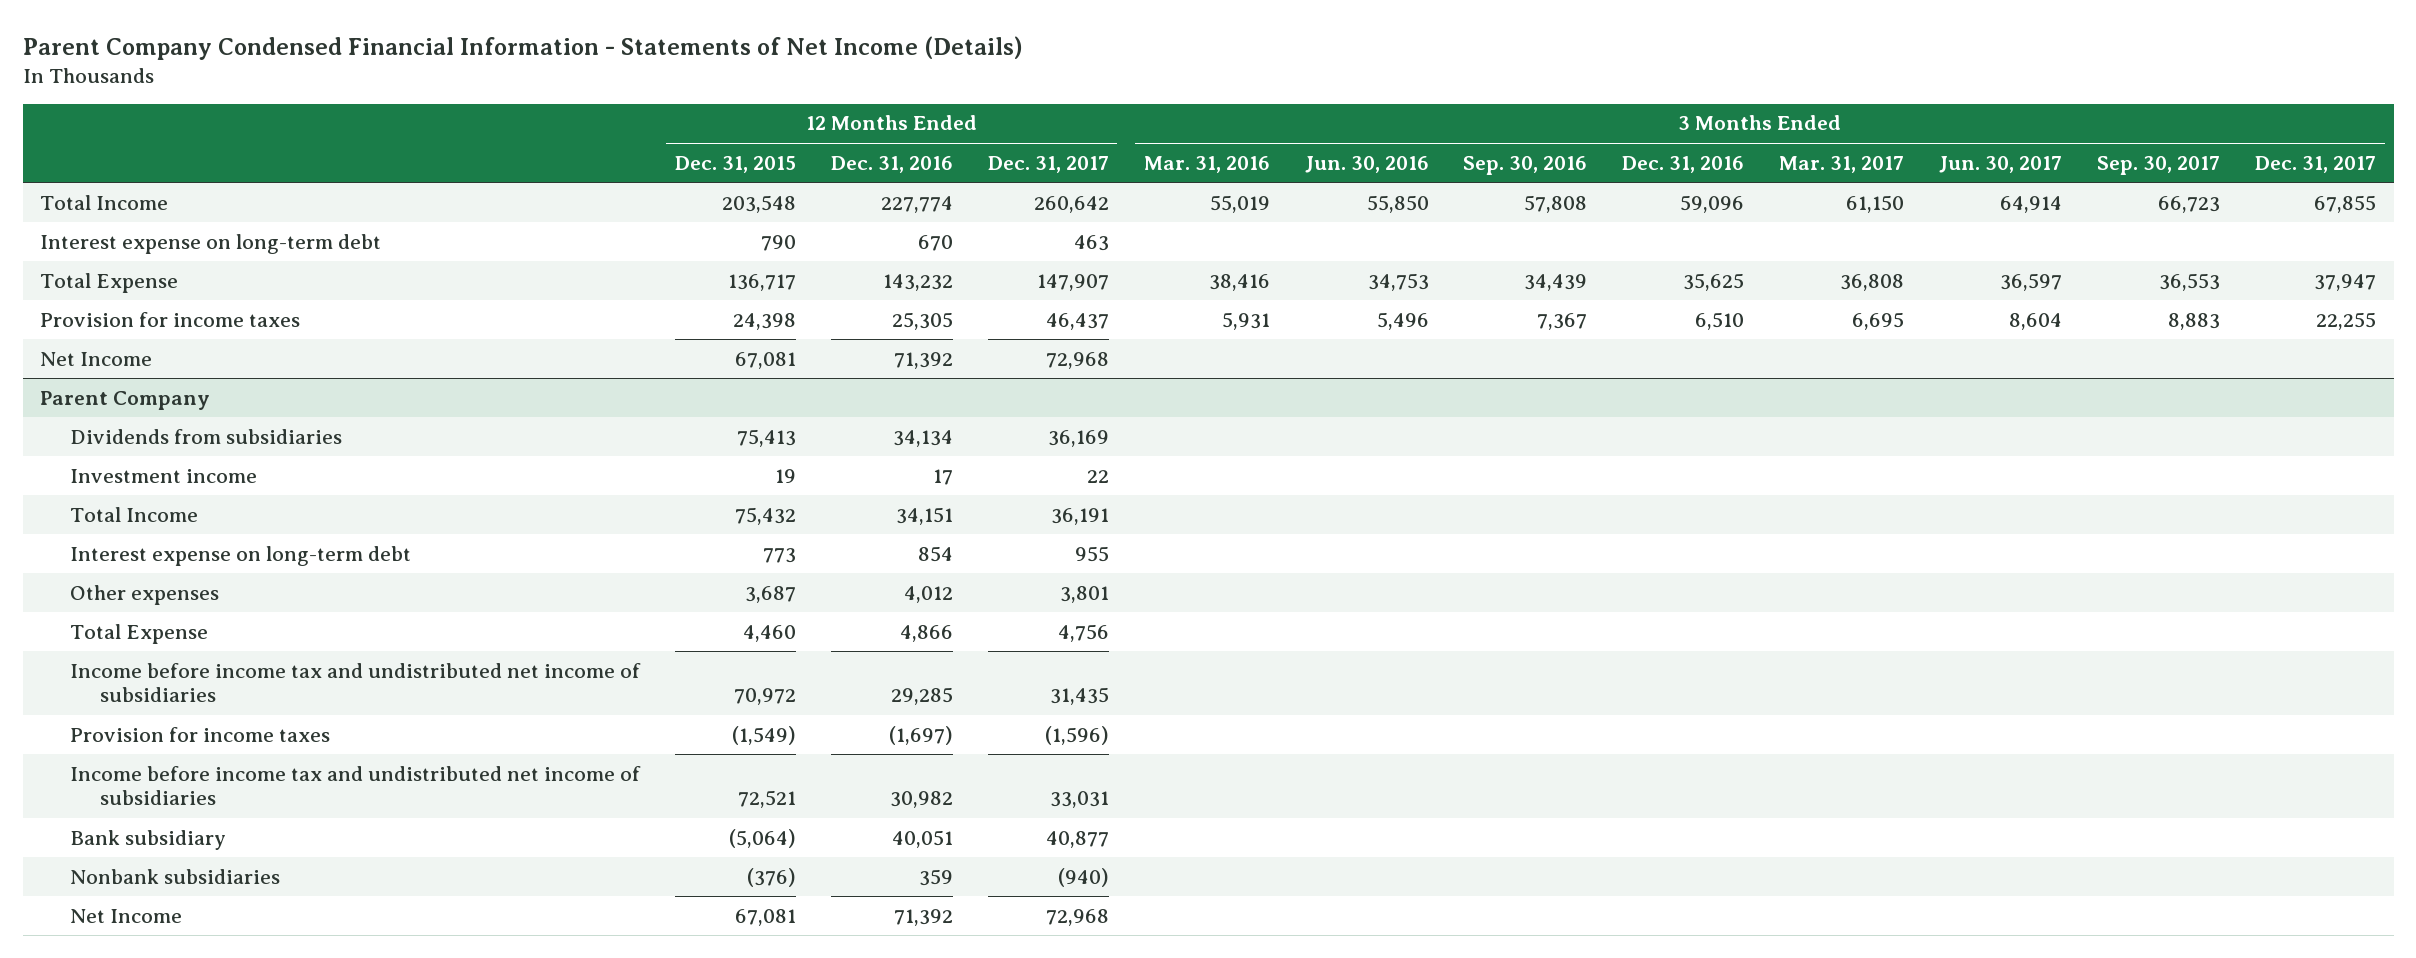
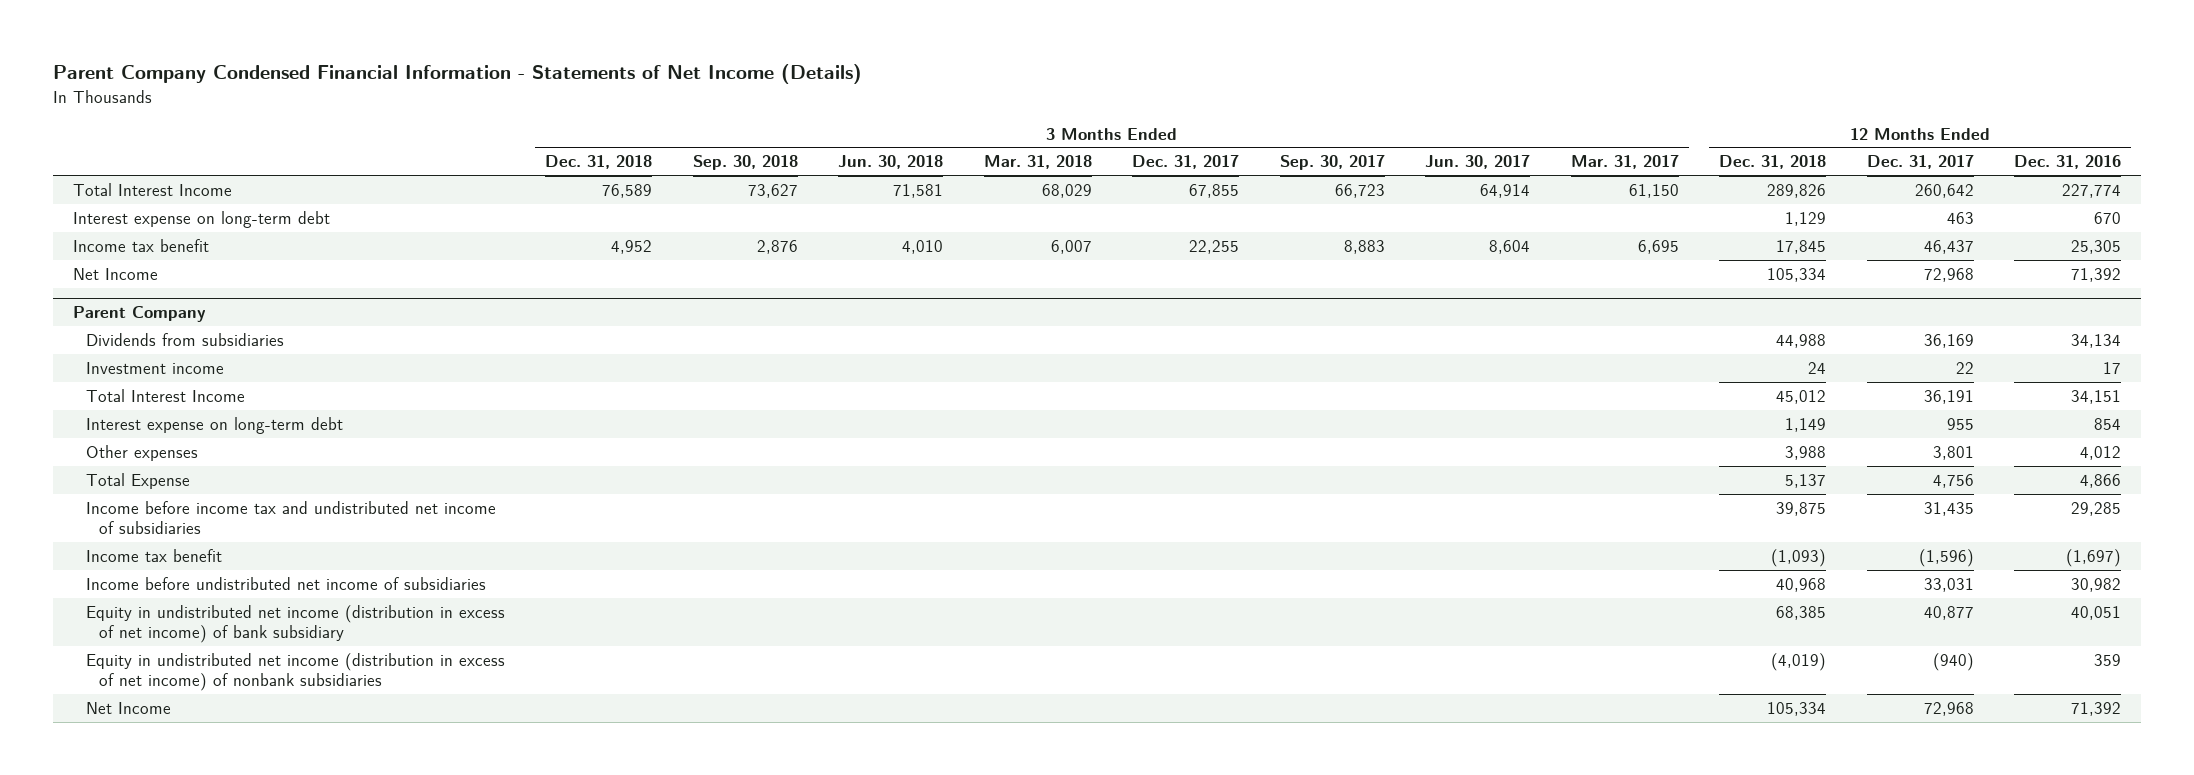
[674,155,796,173] Dec. 31, 2015 -> none
[1143,155,1270,173] Mar. 31, 2016 -> none
[1304,155,1429,173] Jun. 30, 2016 -> none
[1463,155,1588,175] Sep. 30, 2016 -> none
[1622,155,1745,173] Dec. 31, 2016 -> none
none -> [545,155,653,170] Dec. 31, 2018
none -> [692,155,798,171] Sep. 30, 2018
none -> [838,155,944,170] Jun. 30, 2018
none -> [983,155,1092,170] Mar. 31, 2018
none -> [1719,155,1827,170] Dec. 31, 2018
[40,194,169,210] Total Income -> [73,182,233,196] Total Interest Income
[40,272,179,293] Total Expense -> none
[40,311,301,327] Provision for income taxes -> [73,238,210,252] Income tax benefit
[69,506,198,522] Total Income -> [86,388,246,402] Total Interest Income
[69,726,330,742] Provision for income taxes -> [86,548,223,562] Income tax benefit
[69,765,641,806] Income before income tax and undistributed net income of subsidiaries -> [86,576,487,590] Income before undistributed net income of subsidiaries
[69,829,226,850] Bank subsidiary -> [86,604,506,644] Equity in undistributed net income (distribution in excess of net income) of bank subsidiary
[69,868,280,884] Nonbank subsidiaries -> [86,652,506,692] Equity in undistributed net income (distribution in excess of net income) of nonbank subsidiaries

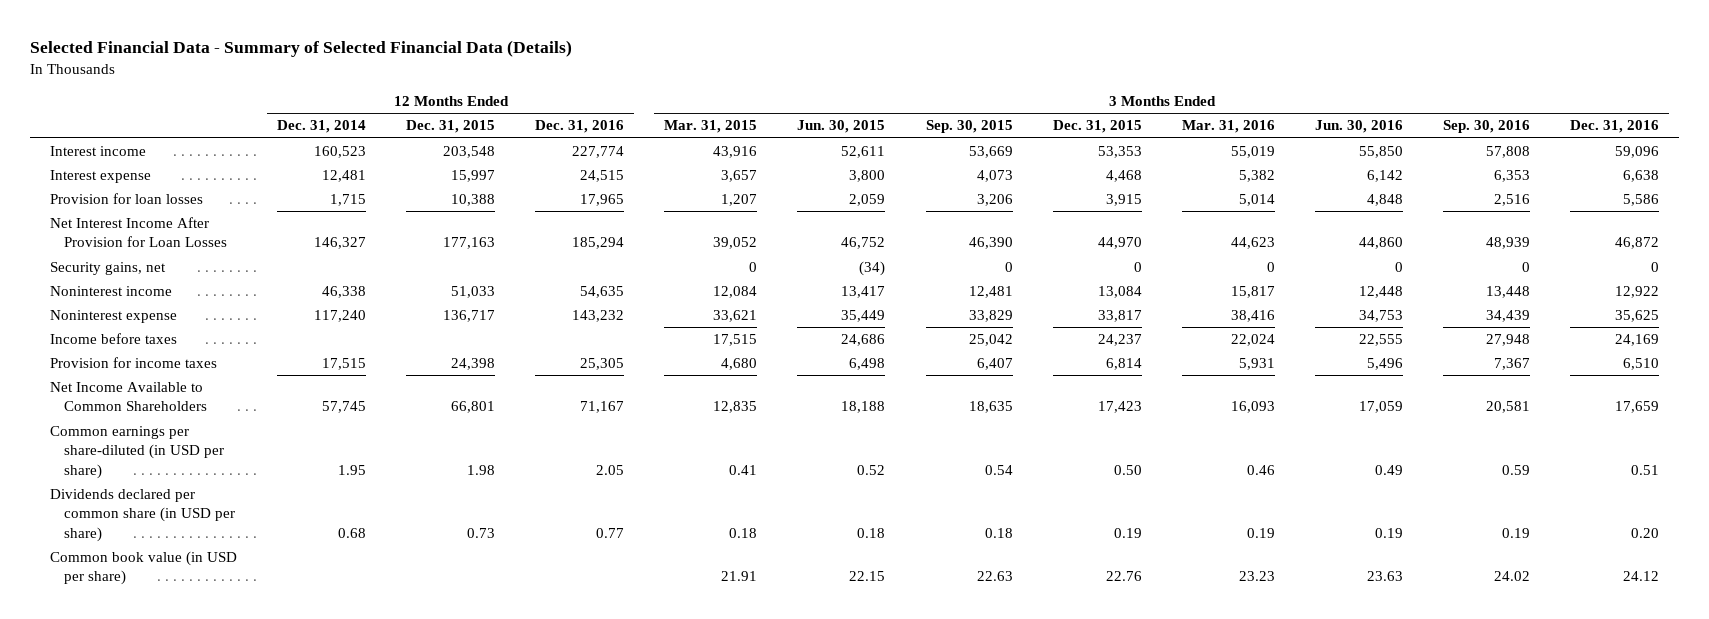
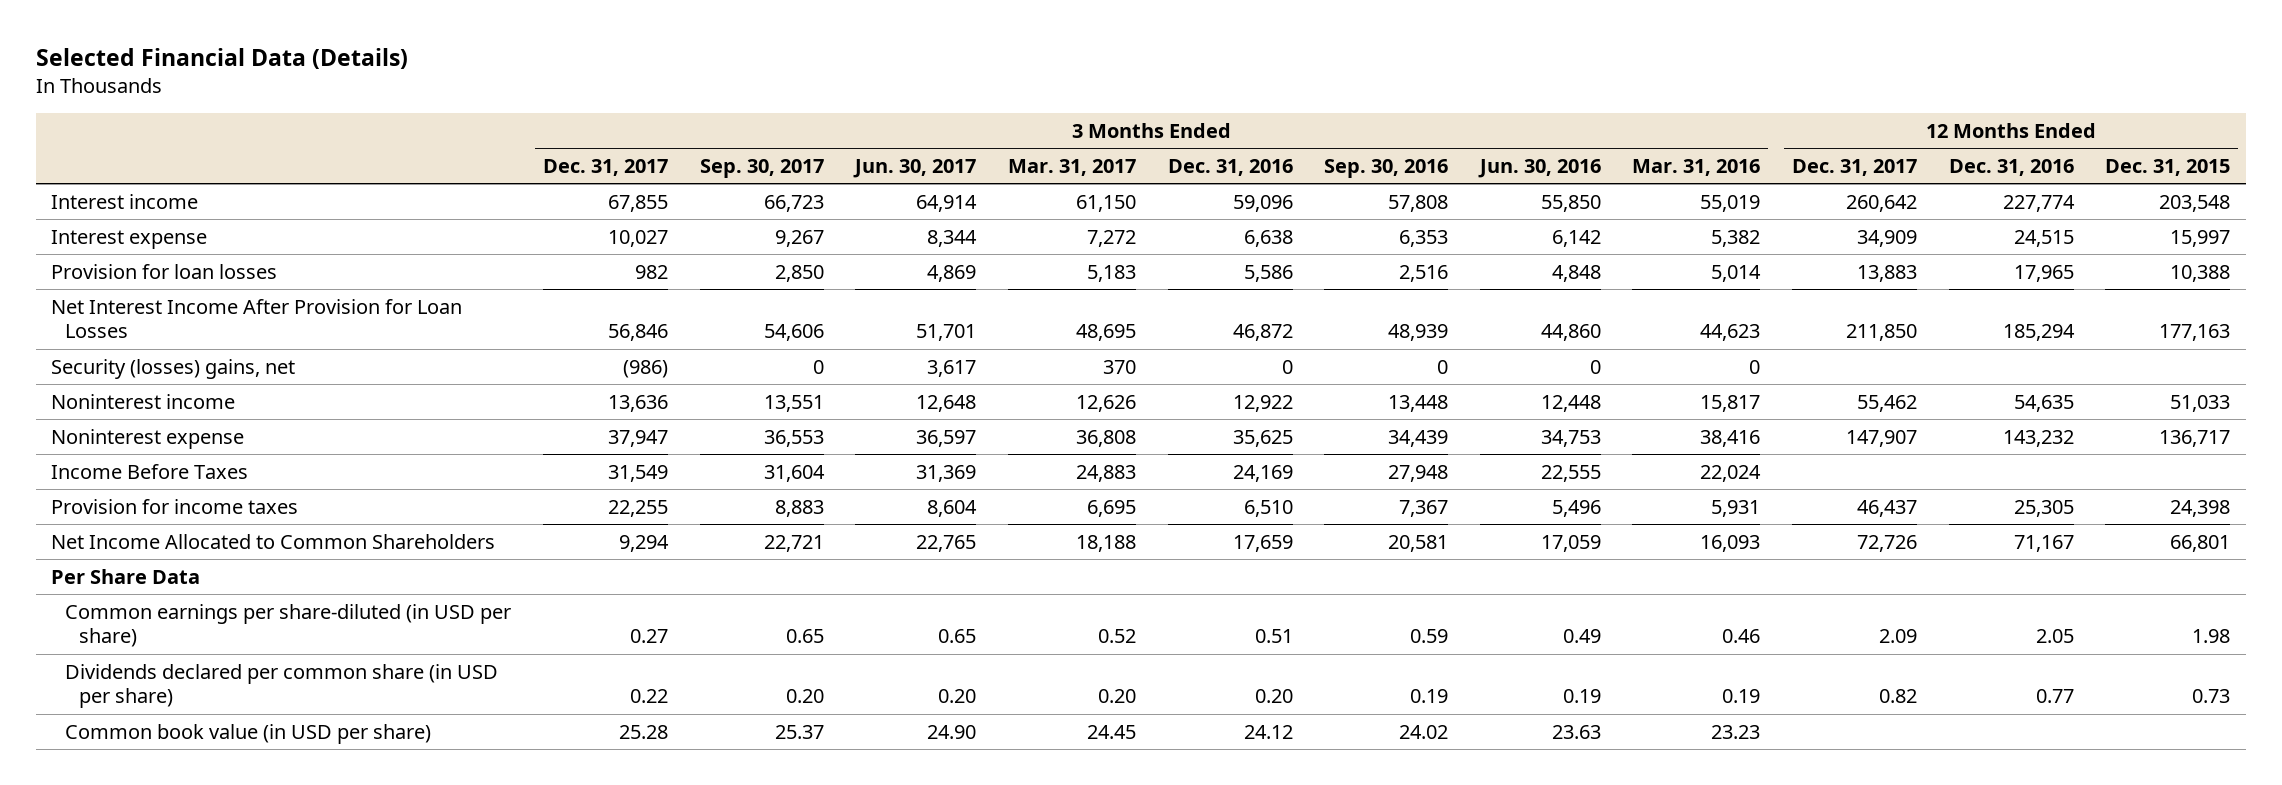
[29,40,572,58] Selected Financial Data - Summary of Selected Financial Data (Details) -> [35,48,408,70] Selected Financial Data (Details)
[277,120,367,134] Dec. 31, 2014 -> none
[664,120,758,134] Mar. 31, 2015 -> none
[797,120,886,134] Jun. 30, 2015 -> none
[925,120,1013,134] Sep. 30, 2015 -> none
[1052,120,1142,134] Dec. 31, 2015 -> none
none -> [543,159,669,177] Dec. 31, 2017
none -> [699,159,824,179] Sep. 30, 2017
none -> [853,159,977,179] Jun. 30, 2017
none -> [1007,159,1136,177] Mar. 31, 2017
none -> [1792,159,1918,177] Dec. 31, 2017
[49,262,166,276] Security gains, net -> [51,358,296,379] Security (losses) gains, net
[49,333,177,345] Income before taxes -> [51,463,249,479] Income Before Taxes
[49,382,207,412] Net Income Available to Common Shareholders -> [51,533,496,549] Net Income Allocated to Common Shareholders
none -> [51,568,201,584] Per Share Data

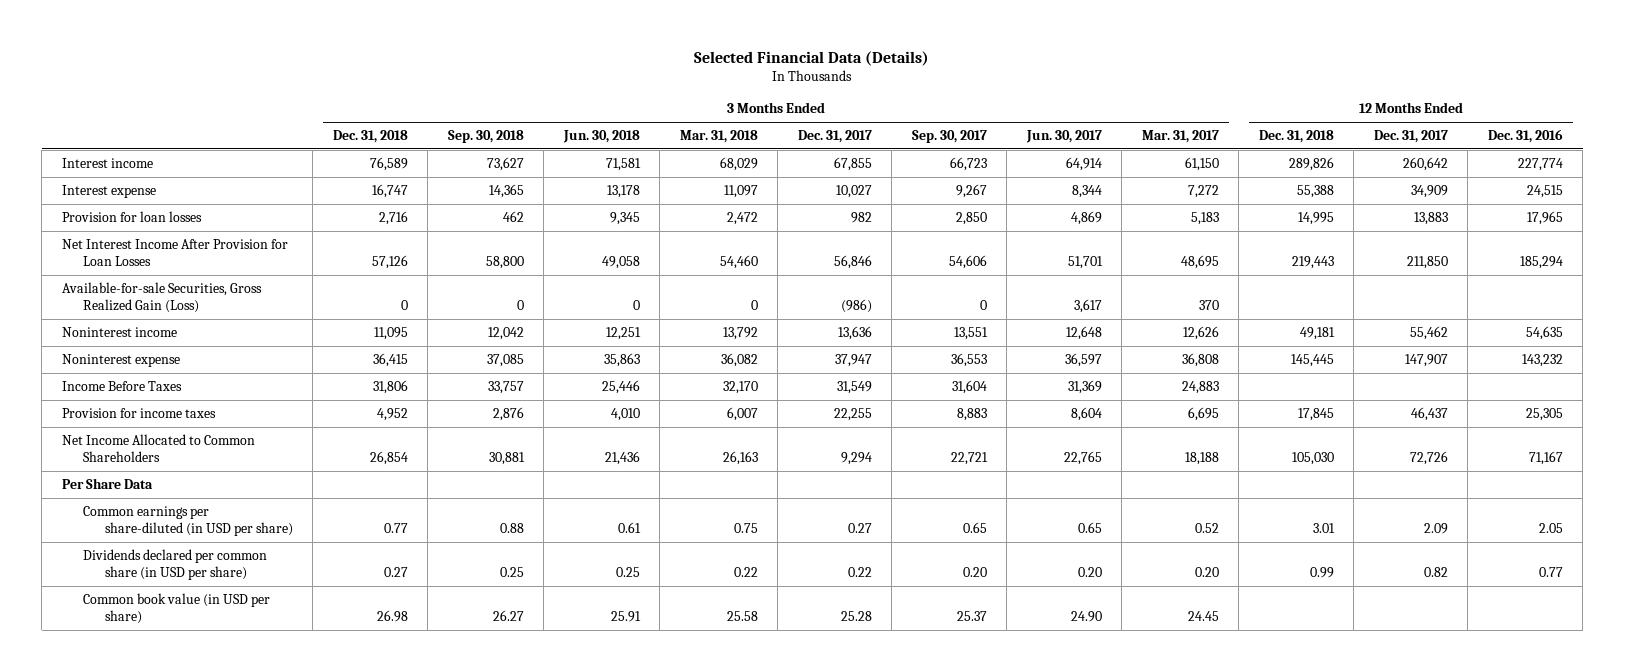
[1167,159,1293,177] Dec. 31, 2016 -> none
[1324,159,1449,179] Sep. 30, 2016 -> none
[1477,159,1601,179] Jun. 30, 2016 -> none
[1632,159,1761,177] Mar. 31, 2016 -> none
[2105,159,2231,177] Dec. 31, 2015 -> none
none -> [332,130,408,144] Dec. 31, 2018
none -> [447,130,524,144] Sep. 30, 2018
none -> [562,130,640,144] Jun. 30, 2018
none -> [679,130,758,144] Mar. 31, 2018
none -> [1258,130,1334,144] Dec. 31, 2018
[51,358,296,379] Security (losses) gains, net -> [61,282,262,313] Available-for-sale Securities, Gross Realized Gain (Loss)

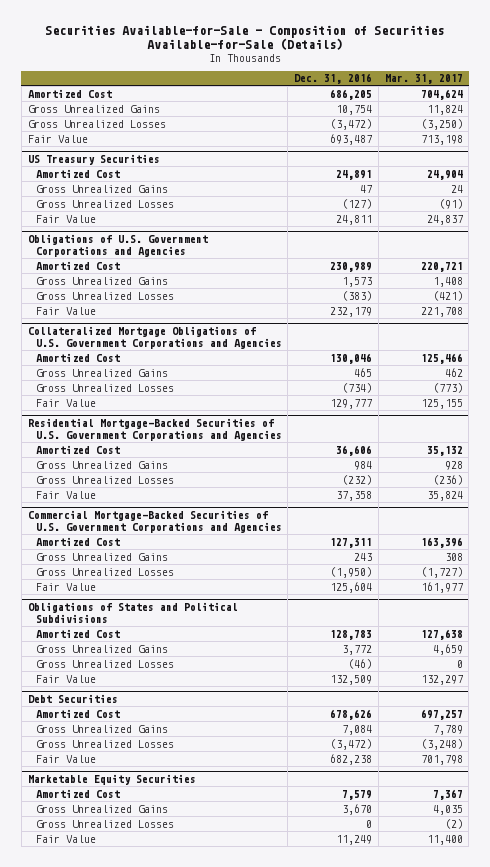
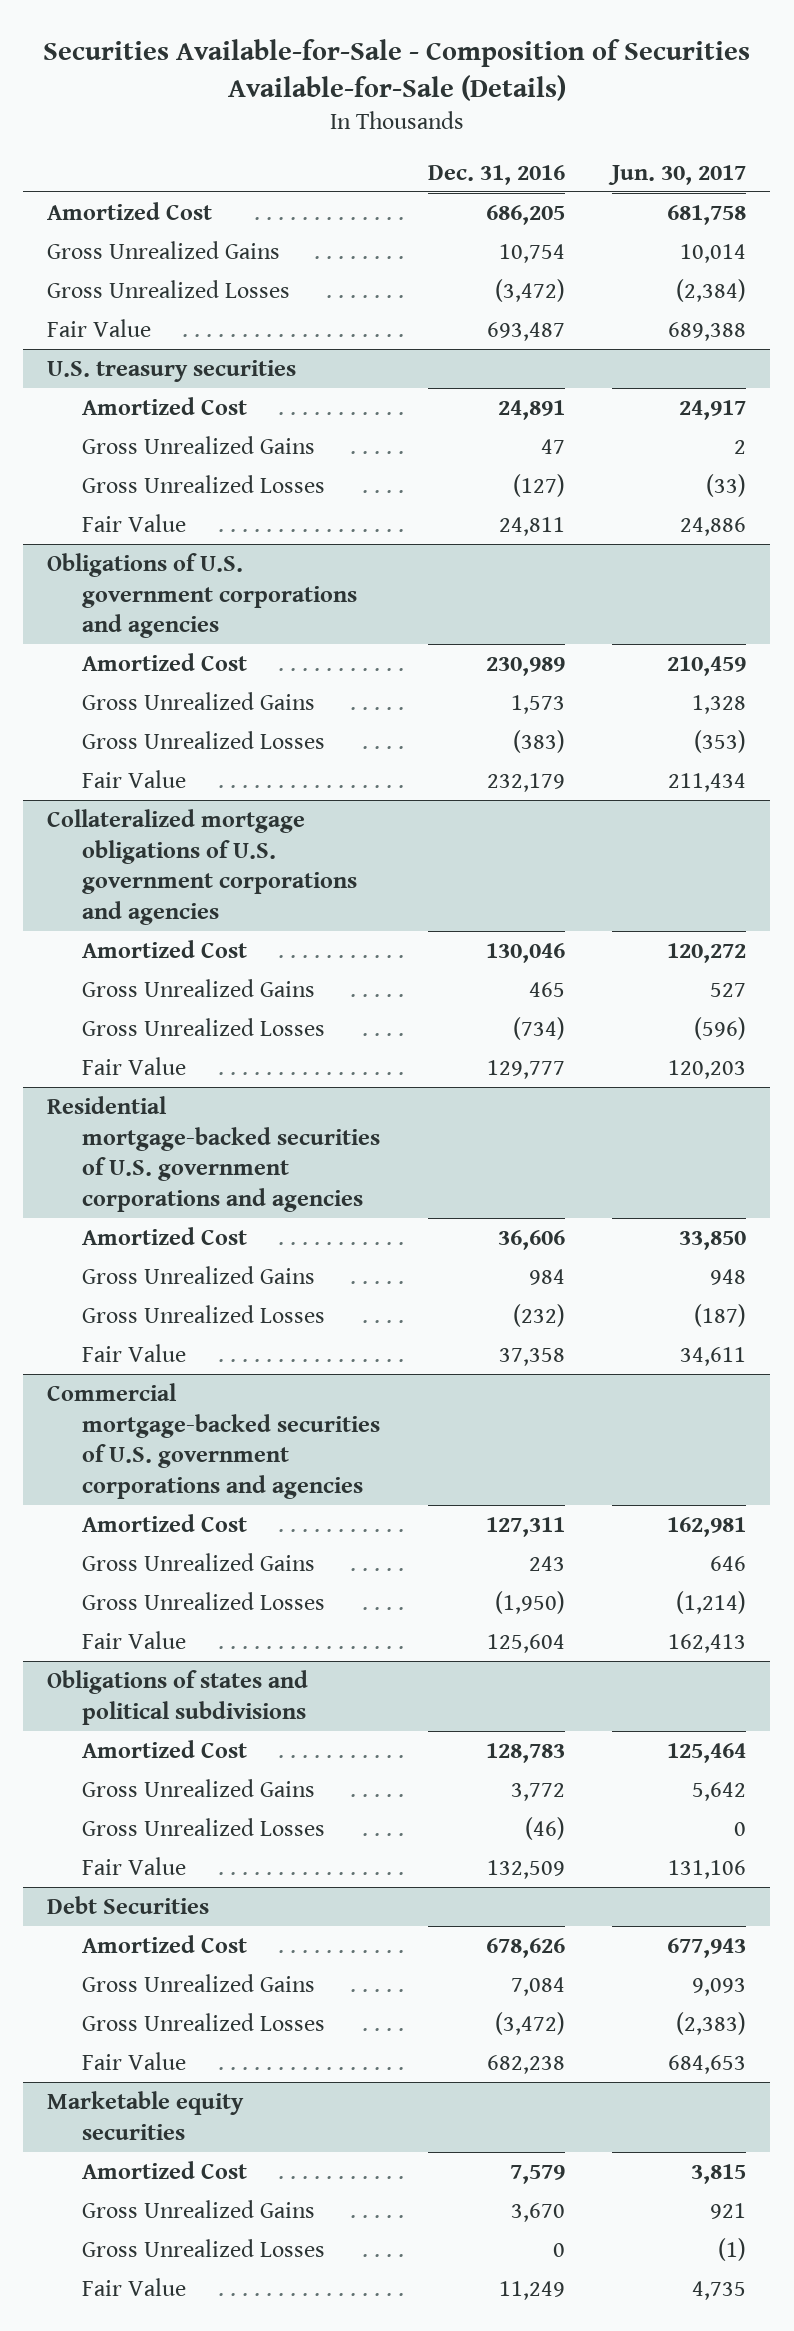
[384,74,463,85] Mar. 31, 2017 -> none
none -> [608,164,747,185] Jun. 30, 2017
[27,154,160,166] US Treasury Securities -> [47,359,297,382] U.S. treasury securities
[27,234,208,257] Obligations of U.S. Government Corporations and Agencies -> [47,552,357,639] Obligations of U.S. government corporations and agencies
[27,326,282,349] Collateralized Mortgage Obligations of U.S. Government Corporations and Agencies -> [47,808,357,925] Collateralized mortgage obligations of U.S. government corporations and agencies
[27,418,282,441] Residential Mortgage-Backed Securities of U.S. Government Corporations and Agencies -> [47,1095,380,1212] Residential mortgage-backed securities of U.S. government corporations and agencies
[27,510,282,533] Commercial Mortgage-Backed Securities of U.S. Government Corporations and Agencies -> [47,1382,380,1499] Commercial mortgage-backed securities of U.S. government corporations and agencies
[27,602,238,623] Obligations of States and Political Subdivisions -> [47,1669,309,1725] Obligations of states and political subdivisions
[27,774,196,786] Marketable Equity Securities -> [47,2090,245,2140] Marketable equity securities

